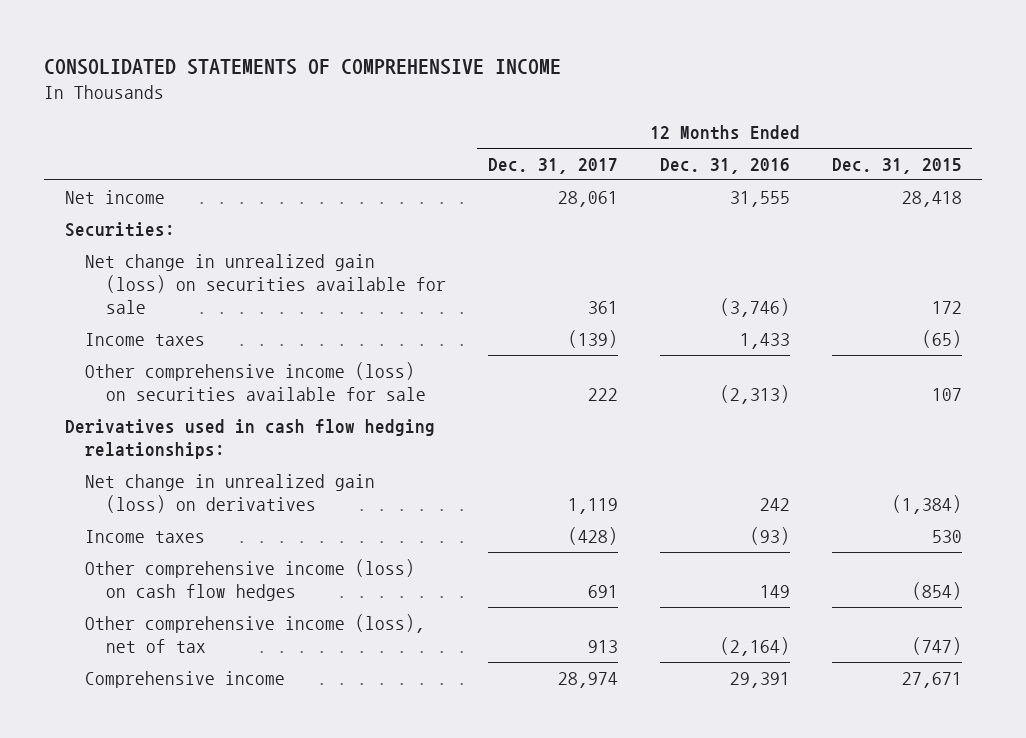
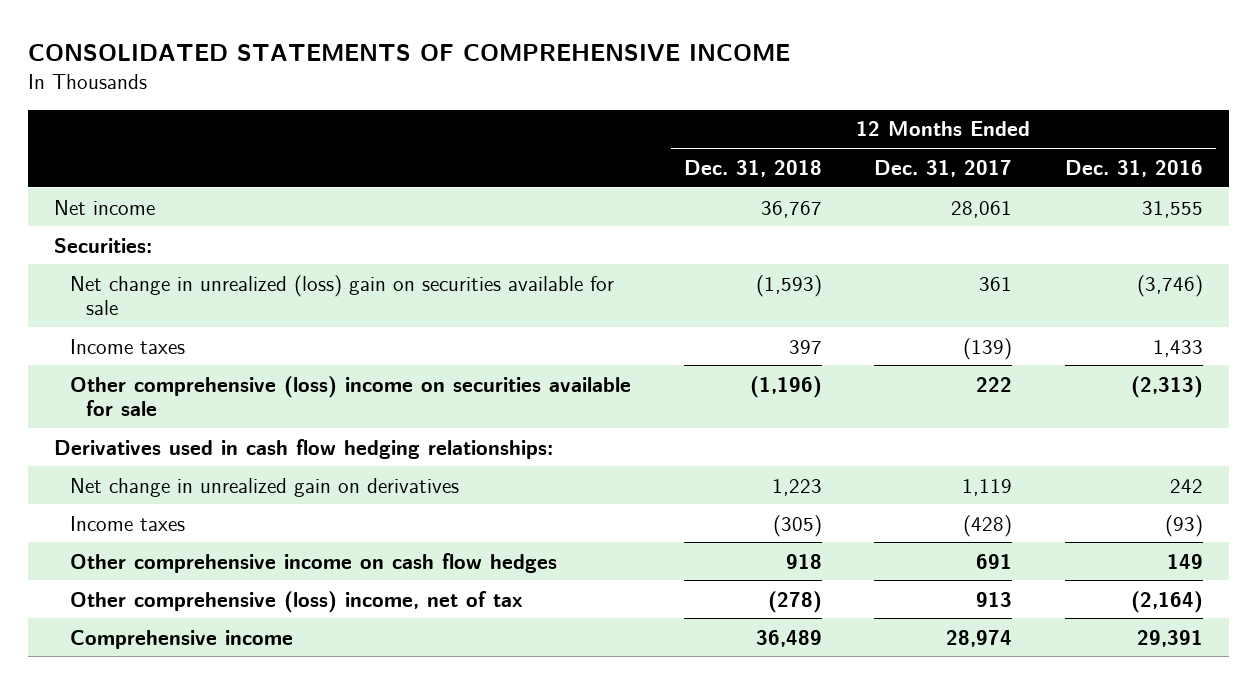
[831,157,962,174] Dec. 31, 2015 -> none
none -> [683,159,822,177] Dec. 31, 2018
[85,253,446,315] Net change in unrealized gain (loss) on securities available for sale -> [70,274,615,315] Net change in unrealized (loss) gain on securities available for sale
[85,361,426,402] Other comprehensive income (loss) on securities available for sale -> [70,375,632,416] Other comprehensive (loss) income on securities available for sale
[85,473,376,514] Net change in unrealized gain (loss) on derivatives -> [70,477,460,497] Net change in unrealized gain on derivatives
[85,558,416,602] Other comprehensive income (loss) on cash flow hedges -> [70,552,558,573] Other comprehensive income on cash flow hedges
[85,613,426,654] Other comprehensive income (loss), net of tax -> [70,590,524,613] Other comprehensive (loss) income, net of tax

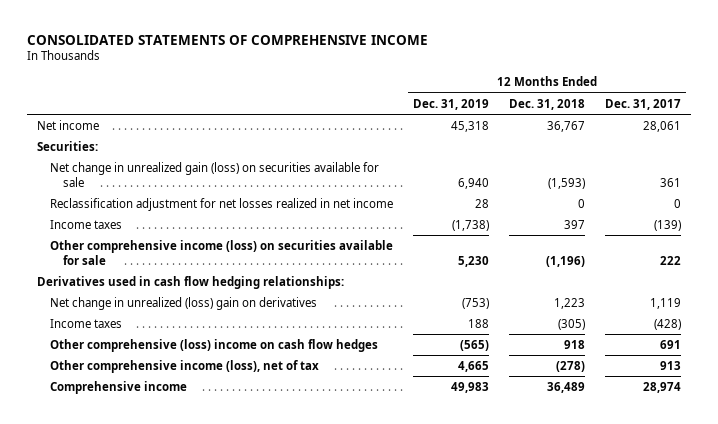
[1064,159,1203,177] Dec. 31, 2016 -> none
none -> [412,98,489,110] Dec. 31, 2019
[70,274,615,315] Net change in unrealized (loss) gain on securities available for sale -> [49,161,379,187] Net change in unrealized gain (loss) on securities available for sale
none -> [49,197,393,211] Reclassification adjustment for net losses realized in net income
[70,375,632,416] Other comprehensive (loss) income on securities available for sale -> [49,239,393,265] Other comprehensive income (loss) on securities available for sale
[70,477,460,497] Net change in unrealized gain on derivatives -> [49,296,317,310] Net change in unrealized (loss) gain on derivatives
[70,552,558,573] Other comprehensive income on cash flow hedges -> [49,338,378,352] Other comprehensive (loss) income on cash flow hedges
[70,590,524,613] Other comprehensive (loss) income, net of tax -> [49,359,319,373] Other comprehensive income (loss), net of tax

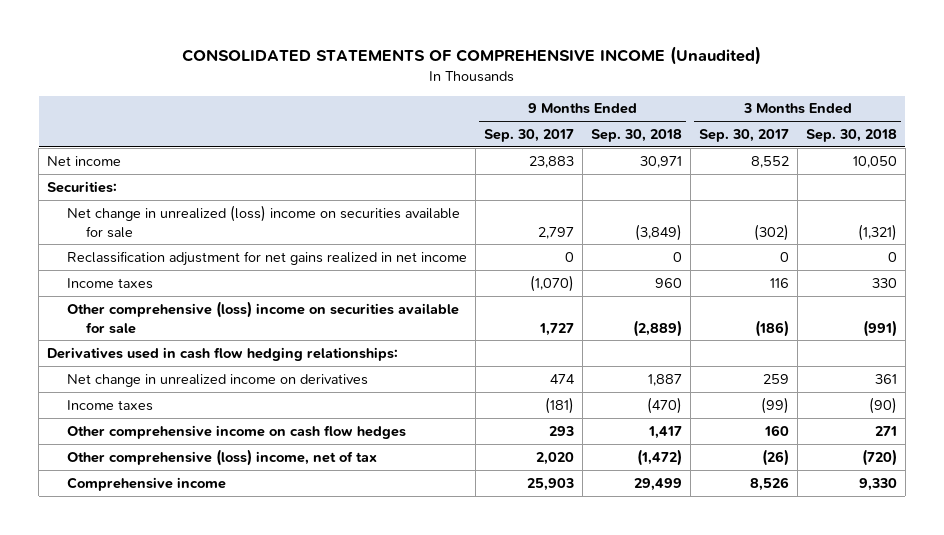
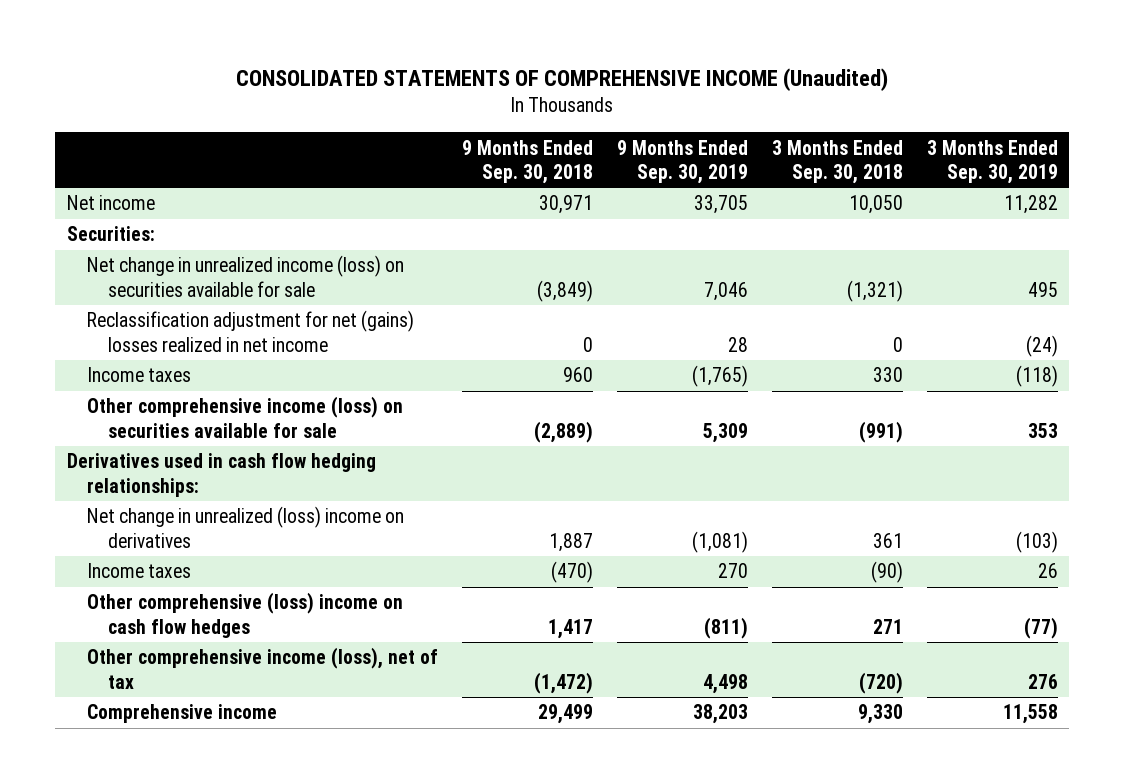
[483,129,574,143] Sep. 30, 2017 -> none
[698,129,789,143] Sep. 30, 2017 -> none
none -> [616,139,748,184] 9 Months Ended Sep. 30, 2019
none -> [926,139,1058,184] 3 Months Ended Sep. 30, 2019
[66,204,460,238] Net change in unrealized (loss) income on securities available for sale -> [87,255,405,297] Net change in unrealized income (loss) on securities available for sale
[66,250,467,266] Reclassification adjustment for net gains realized in net income -> [87,310,415,352] Reclassification adjustment for net (gains) losses realized in net income
[66,300,459,334] Other comprehensive (loss) income on securities available for sale -> [87,396,404,438] Other comprehensive income (loss) on securities available for sale
[66,373,368,387] Net change in unrealized income on derivatives -> [87,506,405,548] Net change in unrealized (loss) income on derivatives
[66,424,406,439] Other comprehensive income on cash flow hedges -> [87,592,404,638] Other comprehensive (loss) income on cash flow hedges
[66,448,377,466] Other comprehensive (loss) income, net of tax -> [87,647,439,689] Other comprehensive income (loss), net of tax

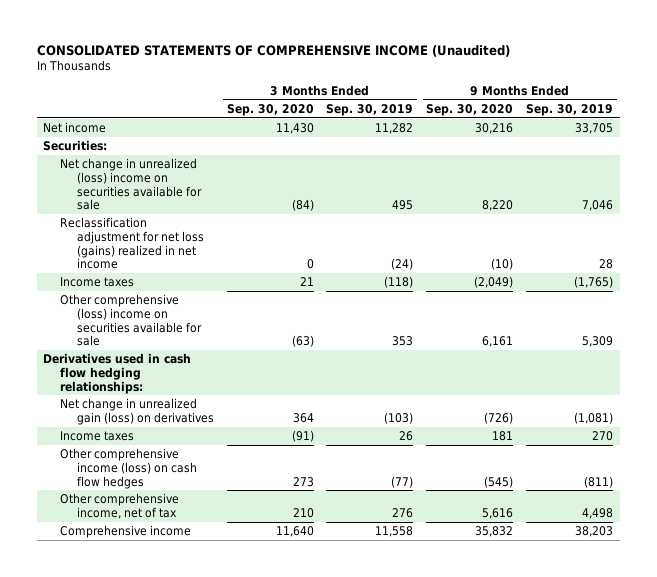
[462,139,594,184] 9 Months Ended Sep. 30, 2018 -> none
[771,139,903,184] 3 Months Ended Sep. 30, 2018 -> none
none -> [226,104,314,117] Sep. 30, 2020
none -> [426,104,514,117] Sep. 30, 2020
[87,255,405,297] Net change in unrealized income (loss) on securities available for sale -> [60,158,202,211] Net change in unrealized (loss) income on securities available for sale
[87,310,415,352] Reclassification adjustment for net (gains) losses realized in net income -> [60,217,204,270] Reclassification adjustment for net loss (gains) realized in net income
[87,396,404,438] Other comprehensive income (loss) on securities available for sale -> [60,294,202,347] Other comprehensive (loss) income on securities available for sale
[87,506,405,548] Net change in unrealized (loss) income on derivatives -> [60,398,214,425] Net change in unrealized gain (loss) on derivatives
[87,592,404,638] Other comprehensive (loss) income on cash flow hedges -> [60,448,197,489] Other comprehensive income (loss) on cash flow hedges
[87,647,439,689] Other comprehensive income (loss), net of tax -> [60,493,180,519] Other comprehensive income, net of tax

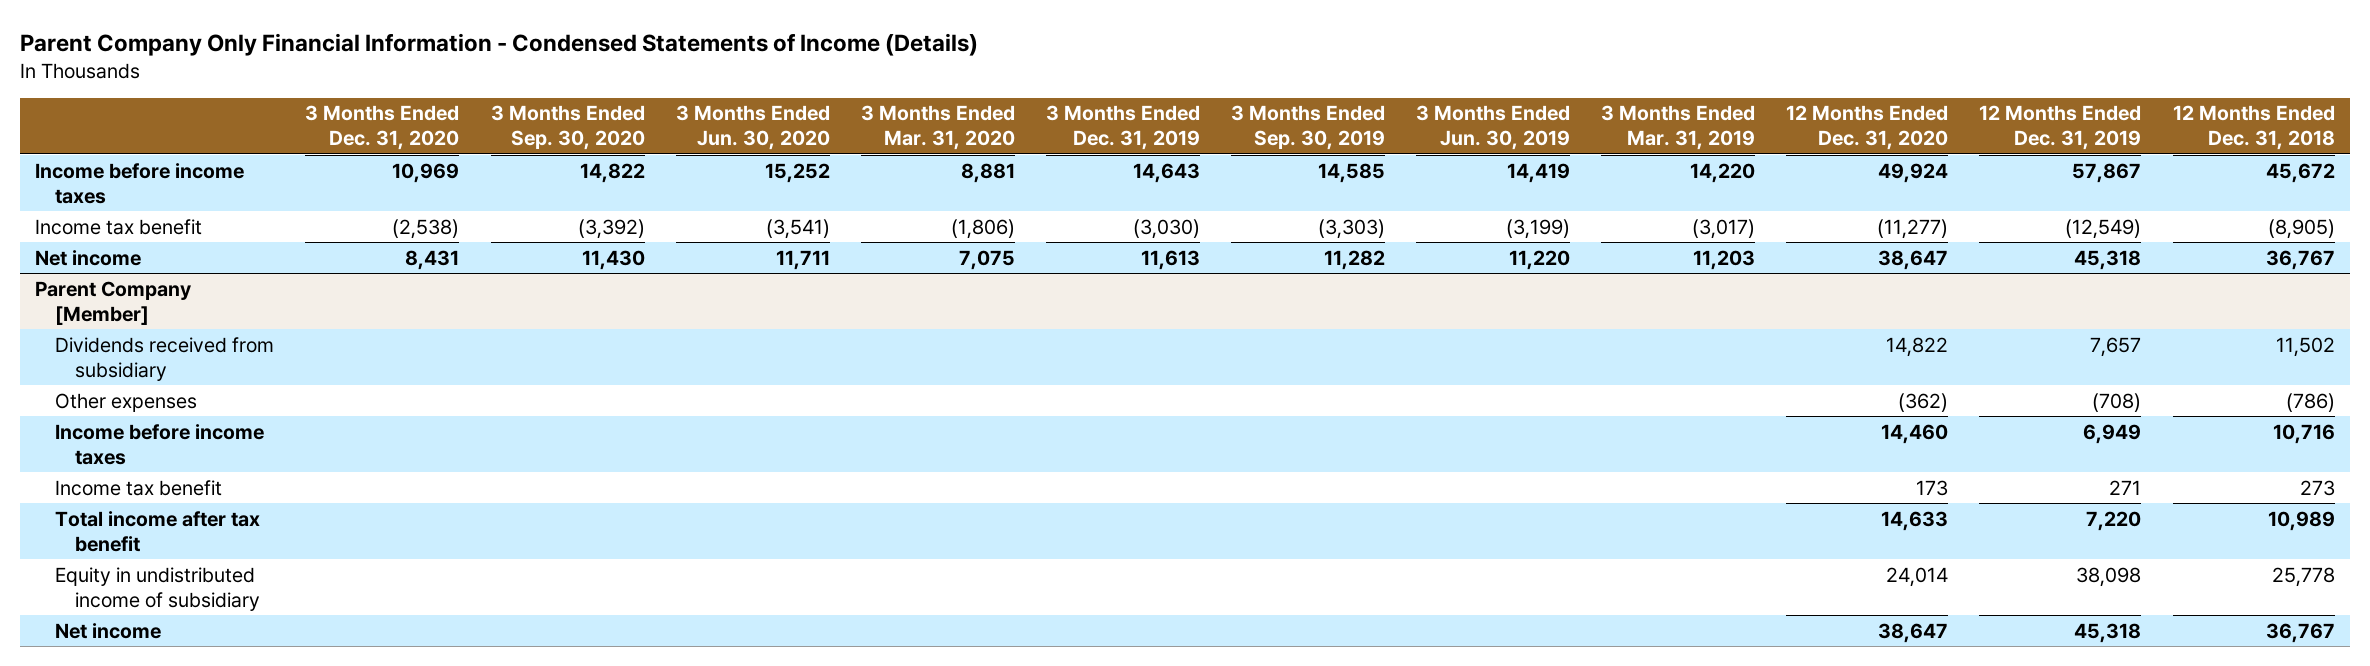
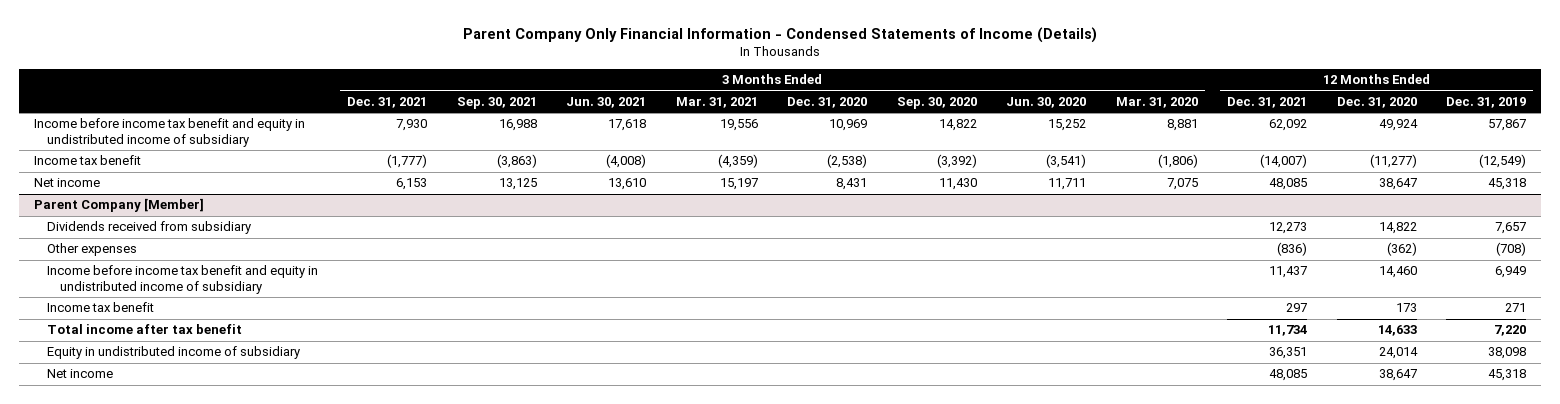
[1045,105,1200,151] 3 Months Ended Dec. 31, 2019 -> none
[1231,105,1386,151] 3 Months Ended Sep. 30, 2019 -> none
[1416,105,1571,151] 3 Months Ended Jun. 30, 2019 -> none
[1601,105,1756,151] 3 Months Ended Mar. 31, 2019 -> none
[2172,105,2335,151] 12 Months Ended Dec. 31, 2018 -> none
none -> [347,96,428,108] Dec. 31, 2021
none -> [456,96,537,109] Sep. 30, 2021
none -> [566,96,647,108] Jun. 30, 2021
none -> [675,96,758,108] Mar. 31, 2021
none -> [1227,96,1308,108] Dec. 31, 2021
[35,162,245,204] Income before income taxes -> [33,118,305,147] Income before income tax benefit and equity in undistributed income of subsidiary
[55,423,265,465] Income before income taxes -> [46,265,318,294] Income before income tax benefit and equity in undistributed income of subsidiary

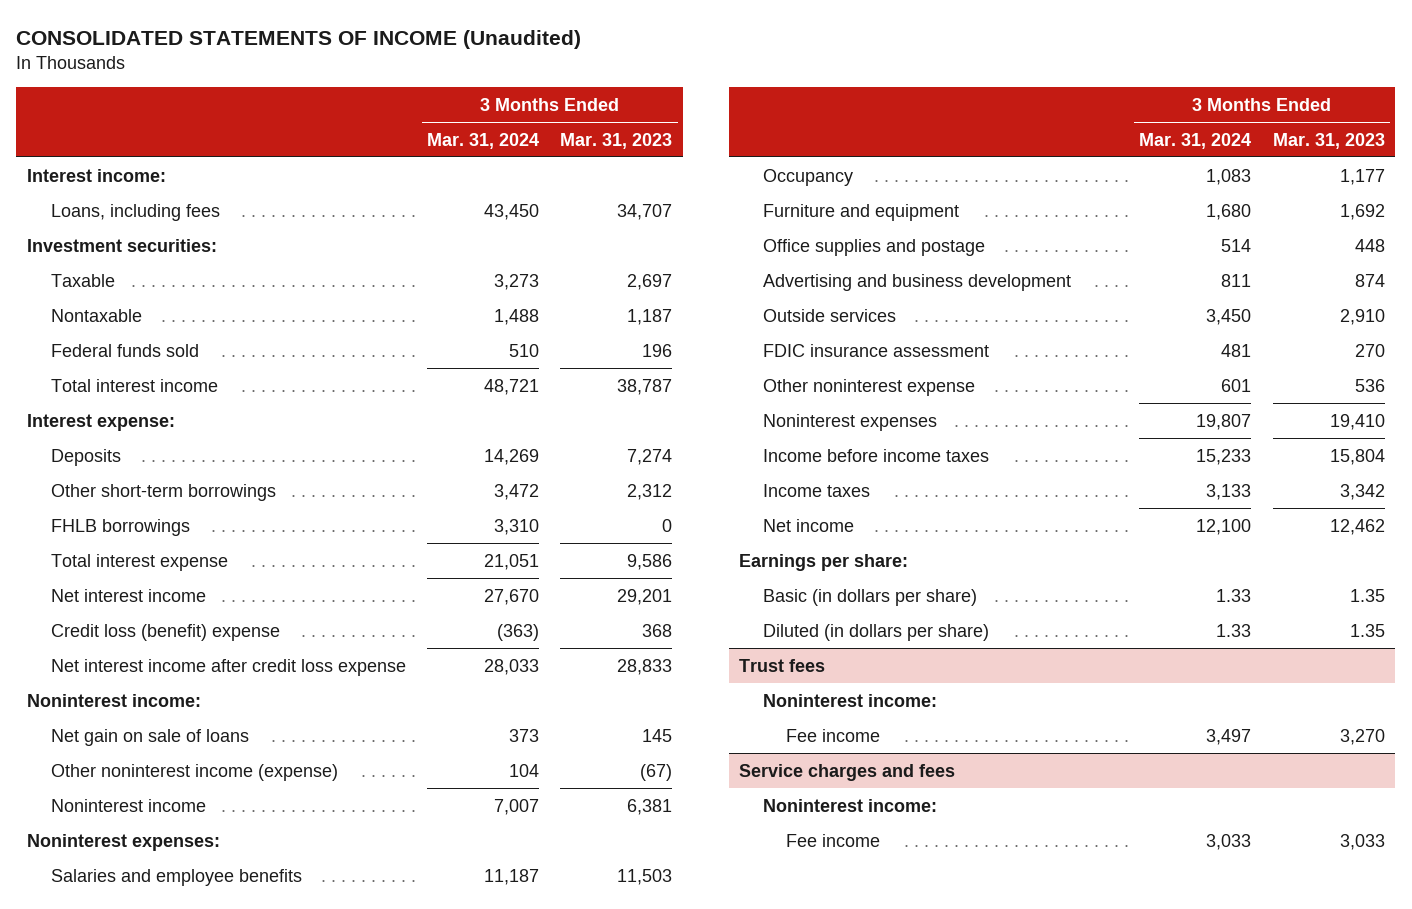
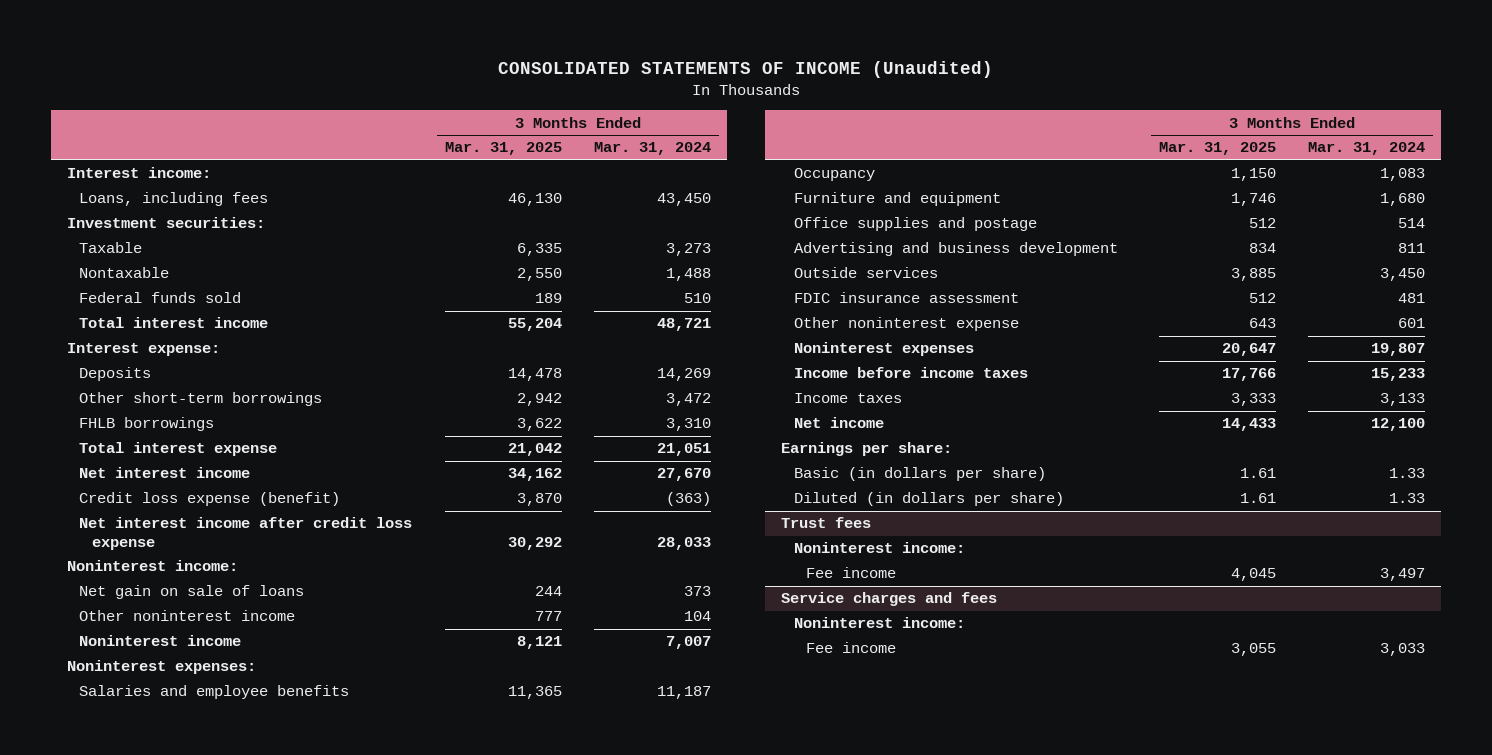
[560,132,673,149] Mar. 31, 2023 -> none
none -> [444,142,562,156] Mar. 31, 2025
[50,623,280,641] Credit loss (benefit) expense -> [79,492,341,507] Credit loss expense (benefit)
[50,763,338,781] Other noninterest income (expense) -> [79,610,296,622] Other noninterest income

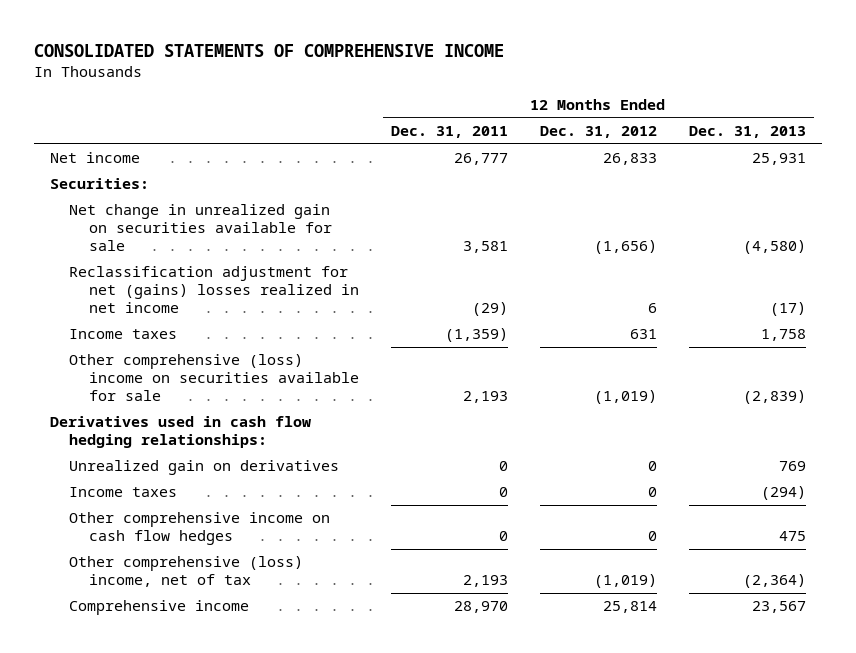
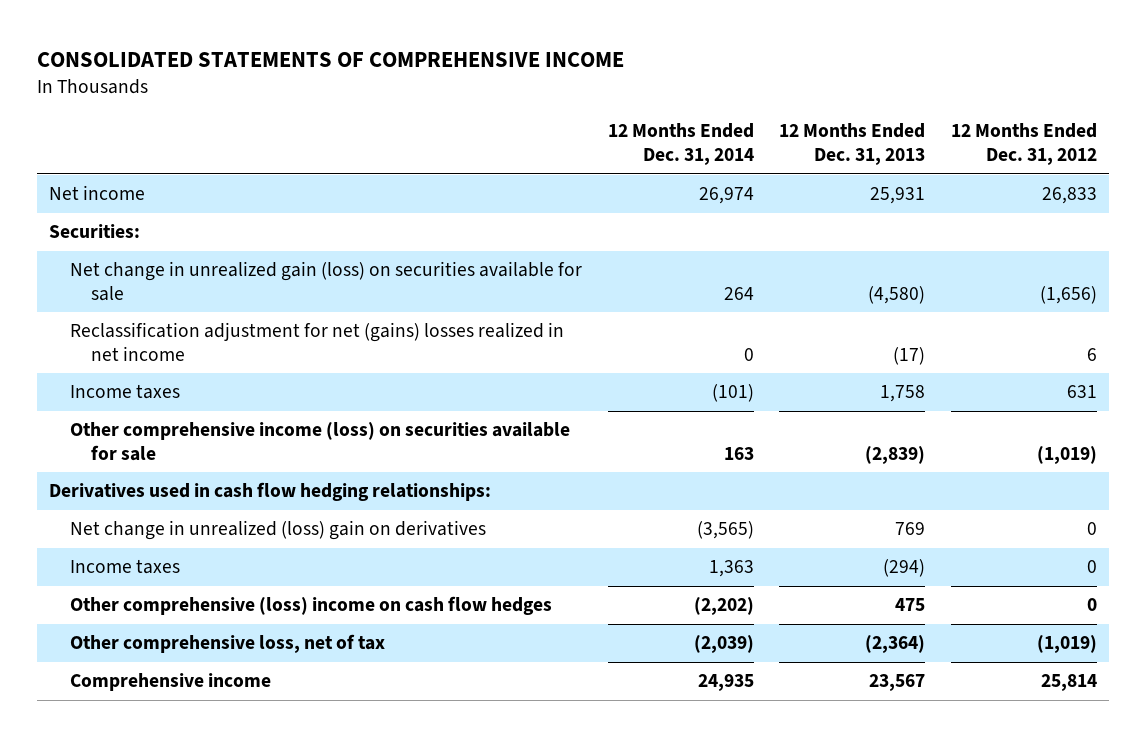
[390,125,508,138] Dec. 31, 2011 -> none
none -> [607,123,754,166] 12 Months Ended Dec. 31, 2014
[69,204,332,252] Net change in unrealized gain on securities available for sale -> [70,261,583,301] Net change in unrealized gain (loss) on securities available for sale
[69,354,359,402] Other comprehensive (loss) income on securities available for sale -> [70,422,571,461] Other comprehensive income (loss) on securities available for sale
[69,460,340,476] Unrealized gain on derivatives -> [70,520,487,541] Net change in unrealized (loss) gain on derivatives
[69,512,331,546] Other comprehensive income on cash flow hedges -> [70,596,553,616] Other comprehensive (loss) income on cash flow hedges
[69,556,304,588] Other comprehensive (loss) income, net of tax -> [70,634,386,654] Other comprehensive loss, net of tax

